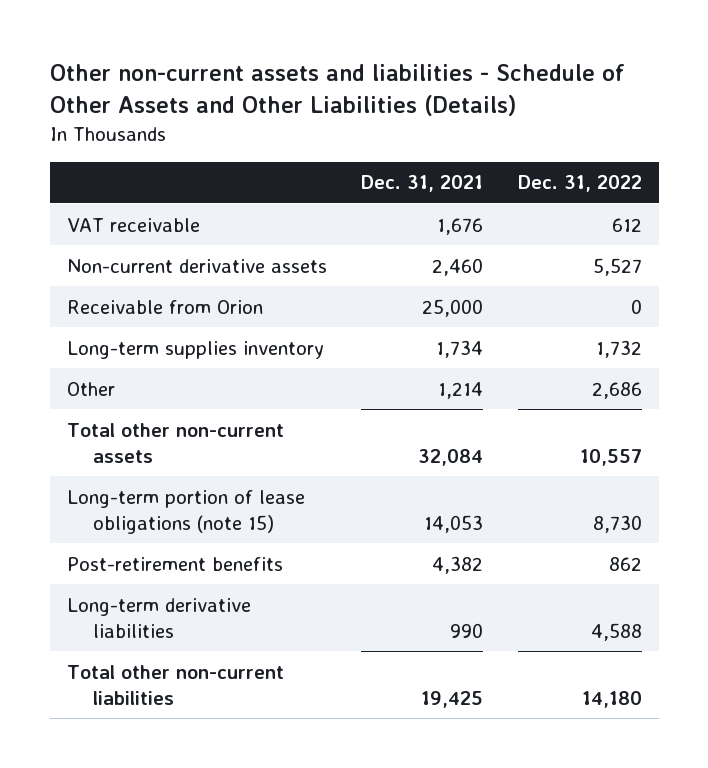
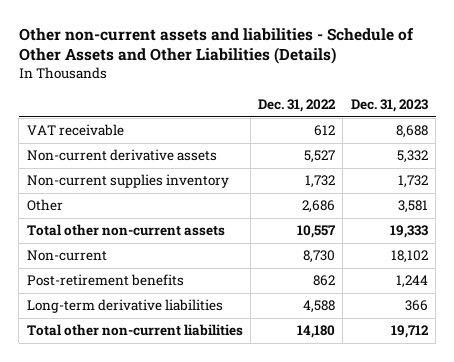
[361,175,484,193] Dec. 31, 2021 -> none
none -> [350,99,428,113] Dec. 31, 2023
[66,299,263,314] Receivable from Orion -> none
[66,340,324,359] Long-term supplies inventory -> [26,174,229,189] Non-current supplies inventory
[66,489,305,534] Long-term portion of lease obligations (note 15) -> [26,250,107,262] Non-current

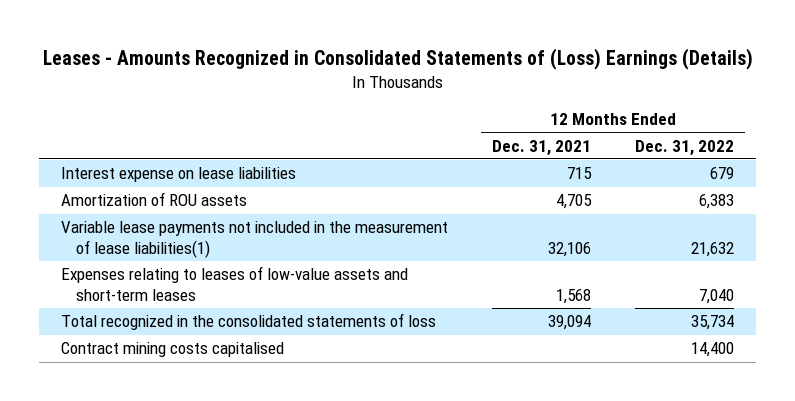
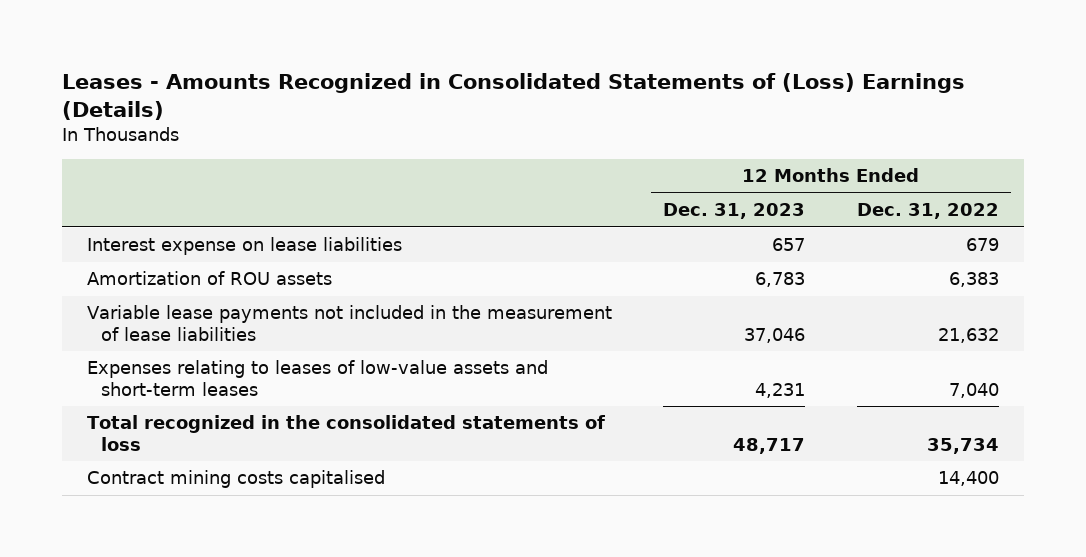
[492,139,592,156] Dec. 31, 2021 -> none
none -> [663,203,806,220] Dec. 31, 2023
[61,221,449,258] Variable lease payments not included in the measurement of lease liabilities(1) -> [87,305,613,341] Variable lease payments not included in the measurement of lease liabilities

